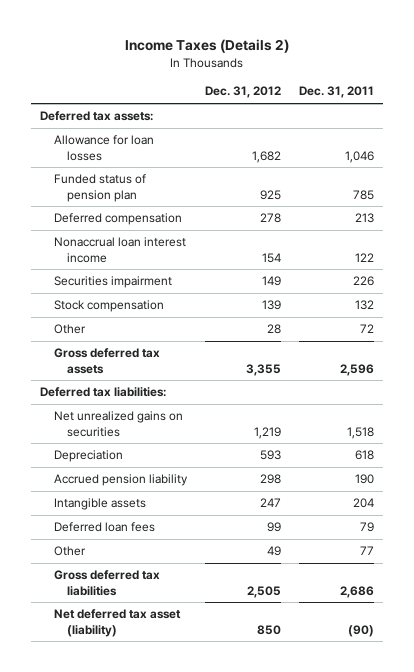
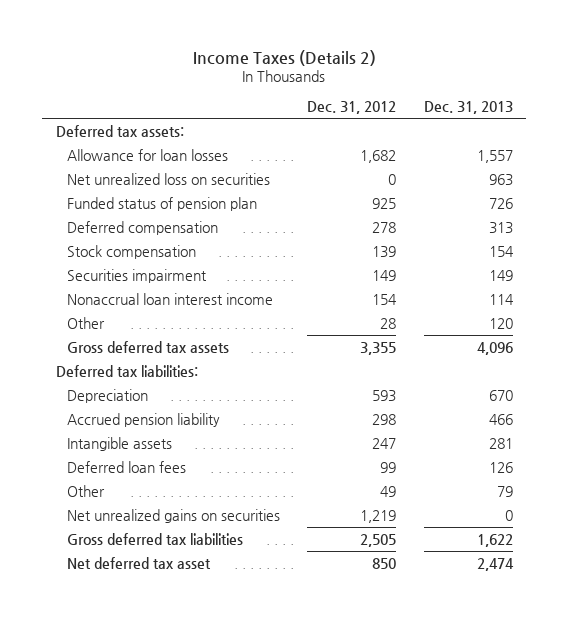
[298,86,374,99] Dec. 31, 2011 -> none
none -> [423,101,513,115] Dec. 31, 2013
none -> [67,172,271,185] Net unrealized loss on securities
[53,276,172,289] Securities impairment -> [67,268,208,283] Securities impairment
[53,237,186,263] Nonaccrual loan interest income -> [67,292,274,305] Nonaccrual loan interest income
[53,411,183,437] Net unrealized gains on securities -> [67,508,281,523] Net unrealized gains on securities
[53,609,181,637] Net deferred tax asset (liability) -> [67,556,212,569] Net deferred tax asset

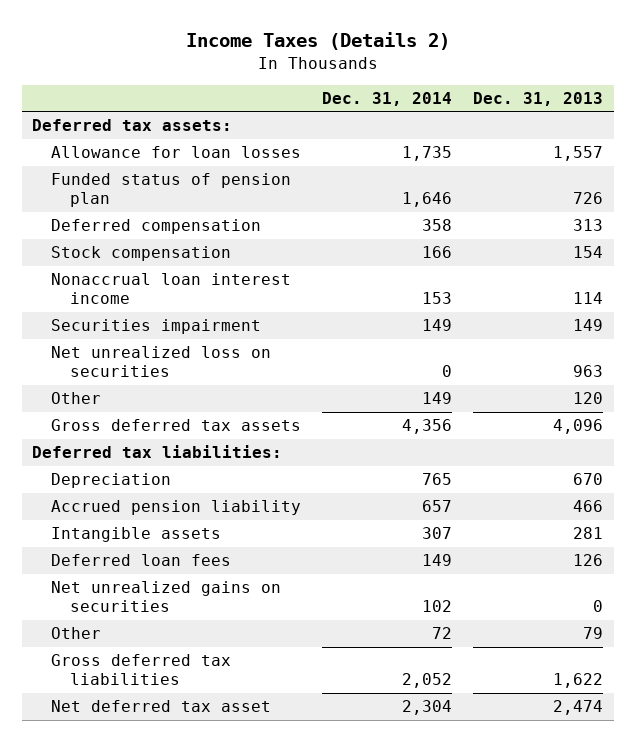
[307,101,397,115] Dec. 31, 2012 -> none
none -> [322,92,453,107] Dec. 31, 2014
[67,268,208,283] Securities impairment -> [51,319,262,335] Securities impairment
[67,172,271,185] Net unrealized loss on securities -> [51,346,272,378] Net unrealized loss on securities
[67,484,106,497] Other -> [51,627,102,640] Other

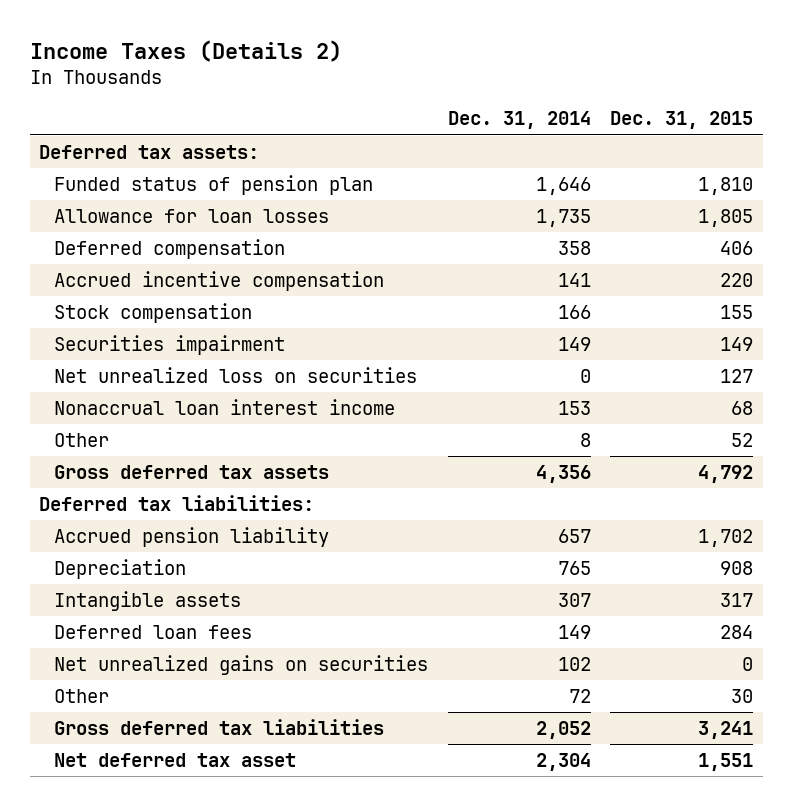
[473,92,604,107] Dec. 31, 2013 -> none
none -> [610,111,754,130] Dec. 31, 2015
[51,146,302,159] Allowance for loan losses -> [54,208,330,223] Allowance for loan losses
none -> [54,270,385,291] Accrued incentive compensation
[51,273,292,305] Nonaccrual loan interest income -> [54,398,396,415] Nonaccrual loan interest income
[422,392,453,405] 149 -> [579,432,591,447] 8
[51,473,172,489] Depreciation -> [54,558,187,579] Depreciation

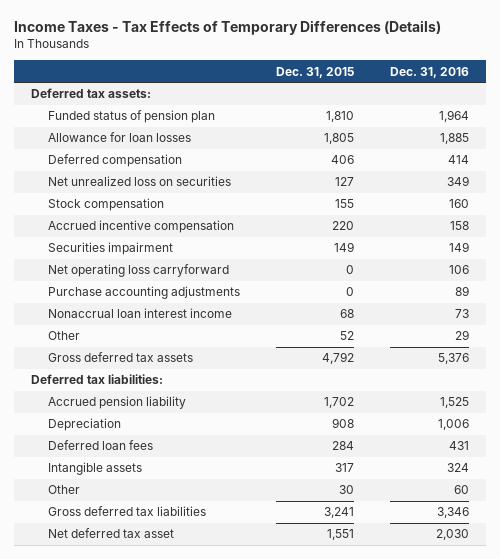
[29,39,342,62] Income Taxes (Details 2) -> [13,20,441,36] Income Taxes - Tax Effects of Temporary Differences (Details)
[447,111,591,130] Dec. 31, 2014 -> none
none -> [389,66,469,78] Dec. 31, 2016
[54,366,418,383] Net unrealized loss on securities -> [48,176,232,187] Net unrealized loss on securities
[54,270,385,291] Accrued incentive compensation -> [48,220,235,234] Accrued incentive compensation
none -> [48,264,230,278] Net operating loss carryforward
none -> [48,286,241,300] Purchase accounting adjustments
[54,654,429,675] Net unrealized gains on securities -> none
[54,590,242,611] Intangible assets -> [48,462,143,476] Intangible assets

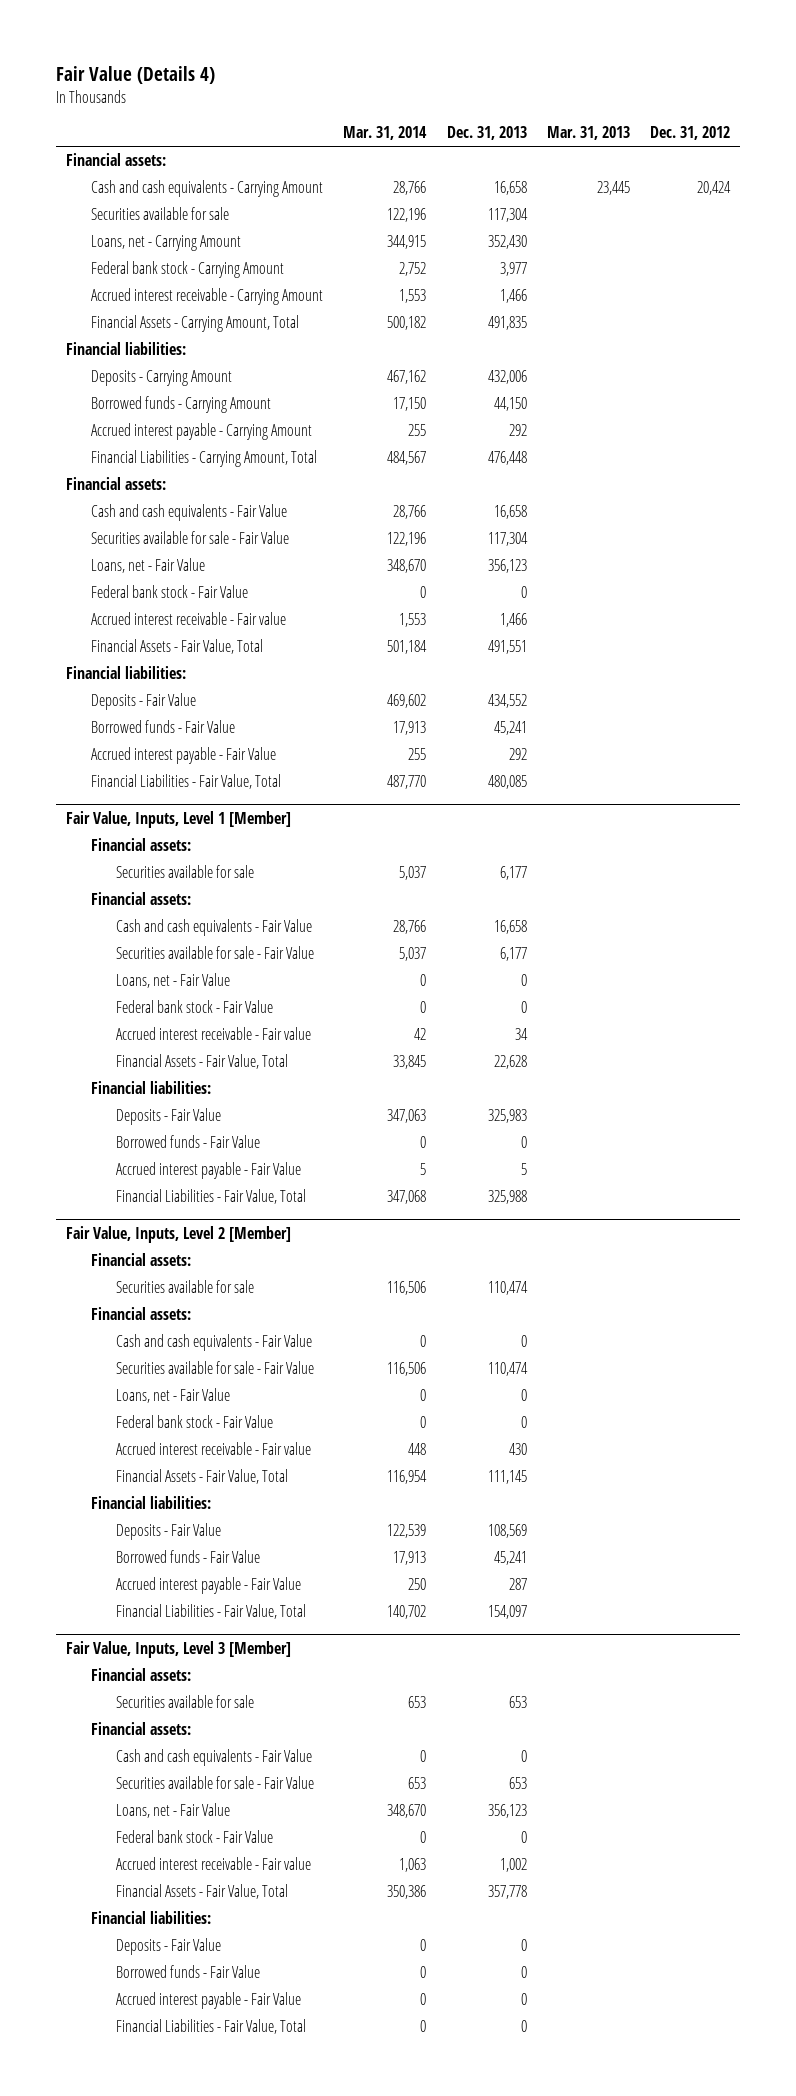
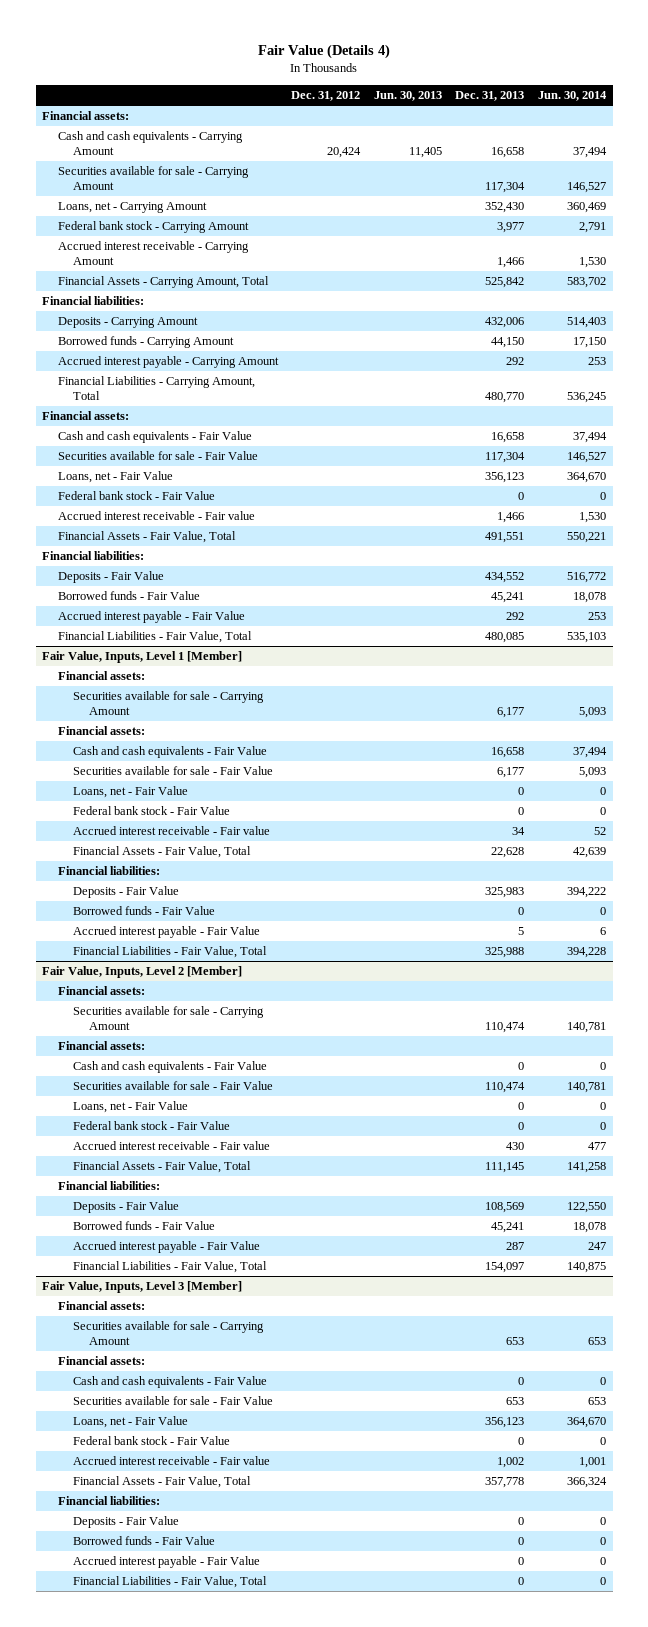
[343,126,428,141] Mar. 31, 2014 -> none
[547,126,631,141] Mar. 31, 2013 -> none
none -> [373,91,442,102] Jun. 30, 2013
none -> [537,91,607,102] Jun. 30, 2014
[91,207,230,221] Securities available for sale -> [57,166,249,190] Securities available for sale - Carrying Amount
[487,316,527,331] 491,835 -> [485,277,525,289] 525,842
[487,451,527,466] 476,448 -> [485,391,525,403] 480,770
[116,865,255,879] Securities available for sale -> [73,691,265,715] Securities available for sale - Carrying Amount
[116,1280,255,1294] Securities available for sale -> [73,1006,265,1030] Securities available for sale - Carrying Amount
[116,1695,255,1709] Securities available for sale -> [73,1321,265,1345] Securities available for sale - Carrying Amount

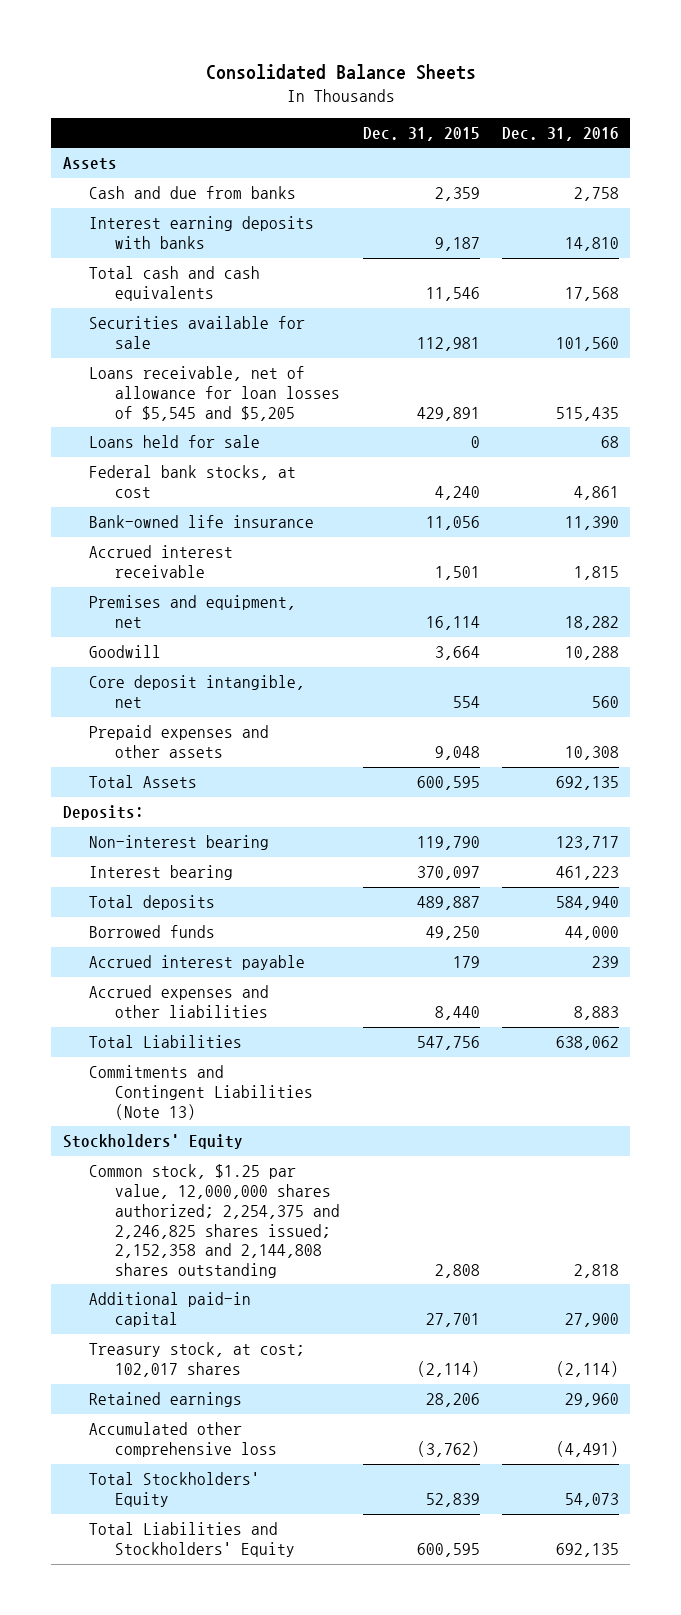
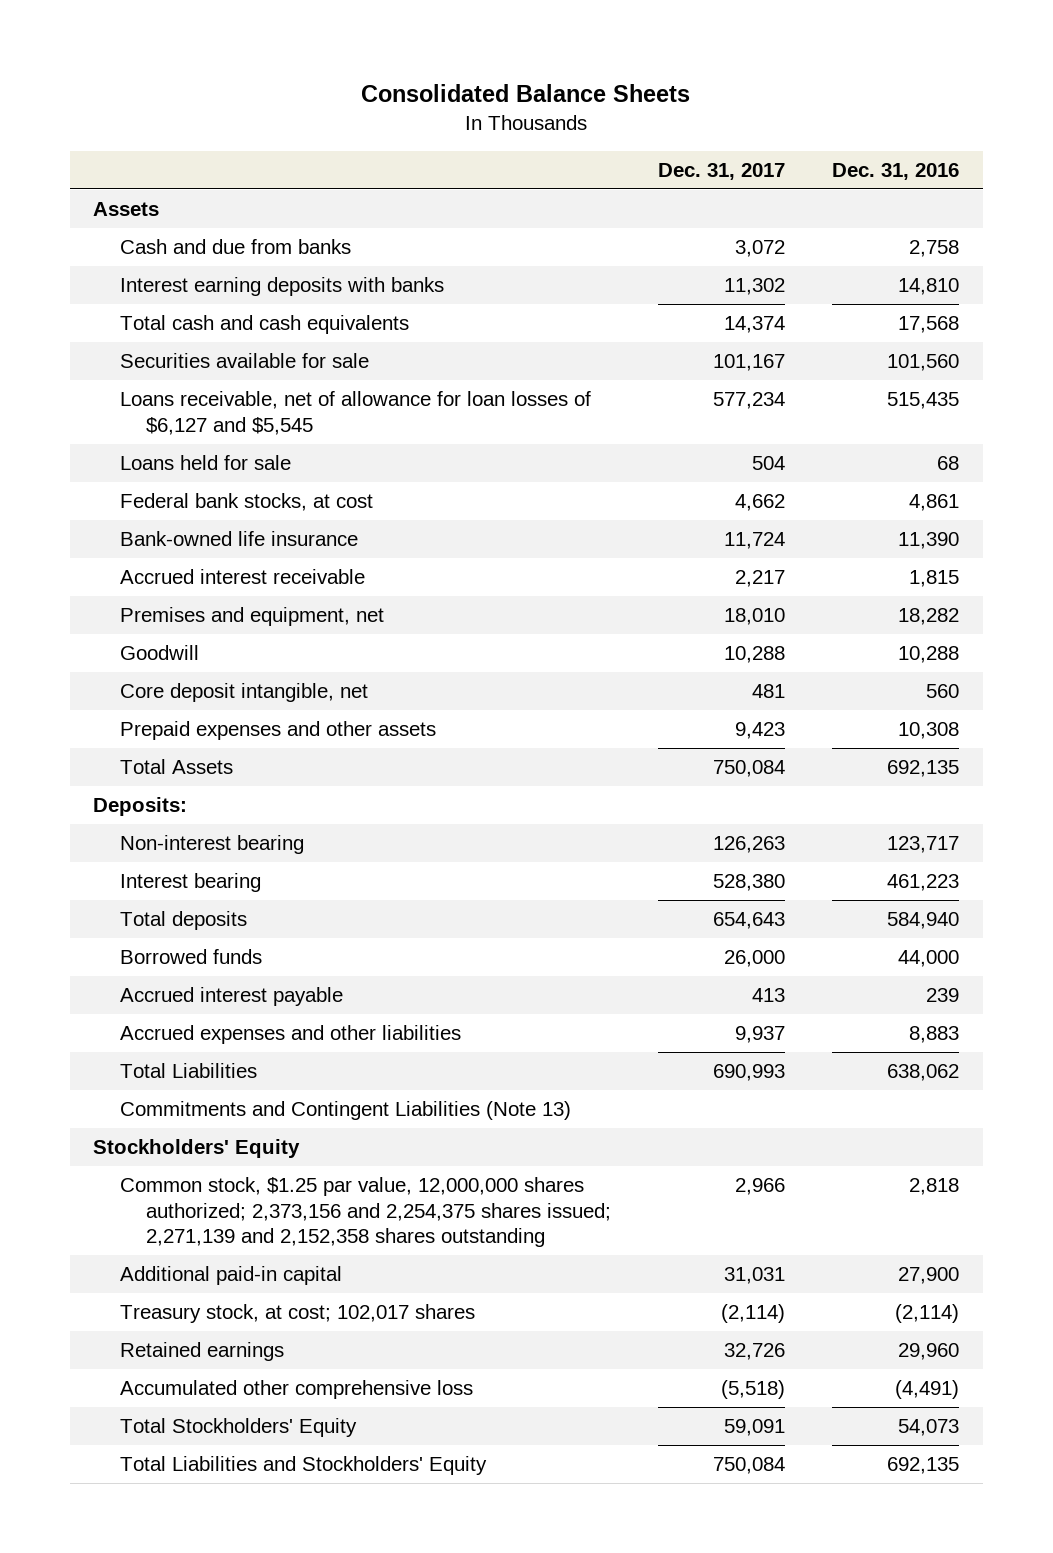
[362,126,480,141] Dec. 31, 2015 -> none
none -> [658,162,786,180] Dec. 31, 2017
[88,366,341,421] Loans receivable, net of allowance for loan losses of $5,545 and $5,205 -> [119,391,591,435] Loans receivable, net of allowance for loan losses of $6,127 and $5,545
[88,1164,341,1279] Common stock, $1.25 par value, 12,000,000 shares authorized; 2,254,375 and 2,246,825 shares issued; 2,152,358 and 2,144,808 shares outstanding -> [119,1177,611,1248] Common stock, $1.25 par value, 12,000,000 shares authorized; 2,373,156 and 2,254,375 shares issued; 2,271,139 and 2,152,358 shares outstanding

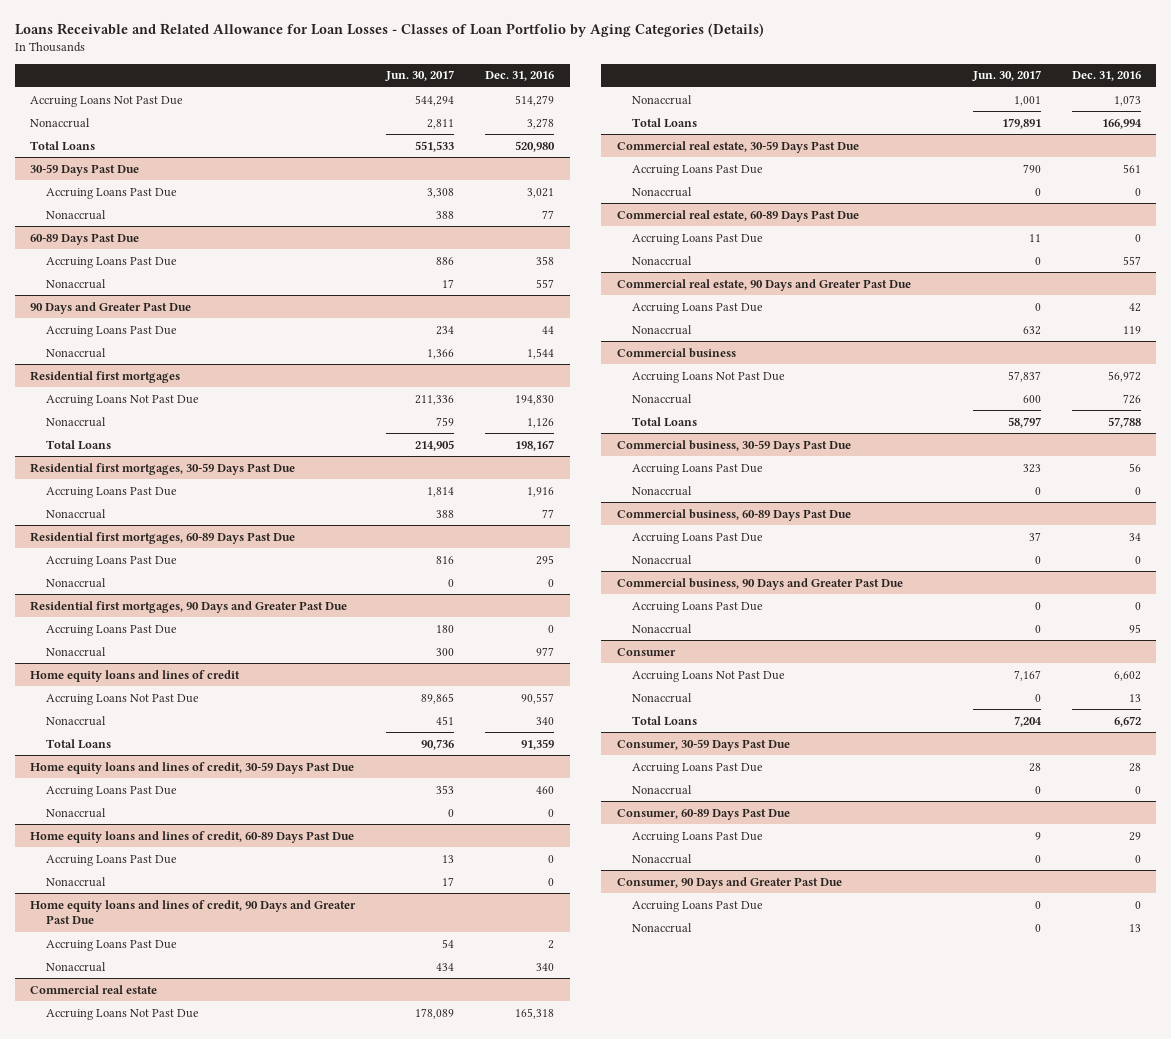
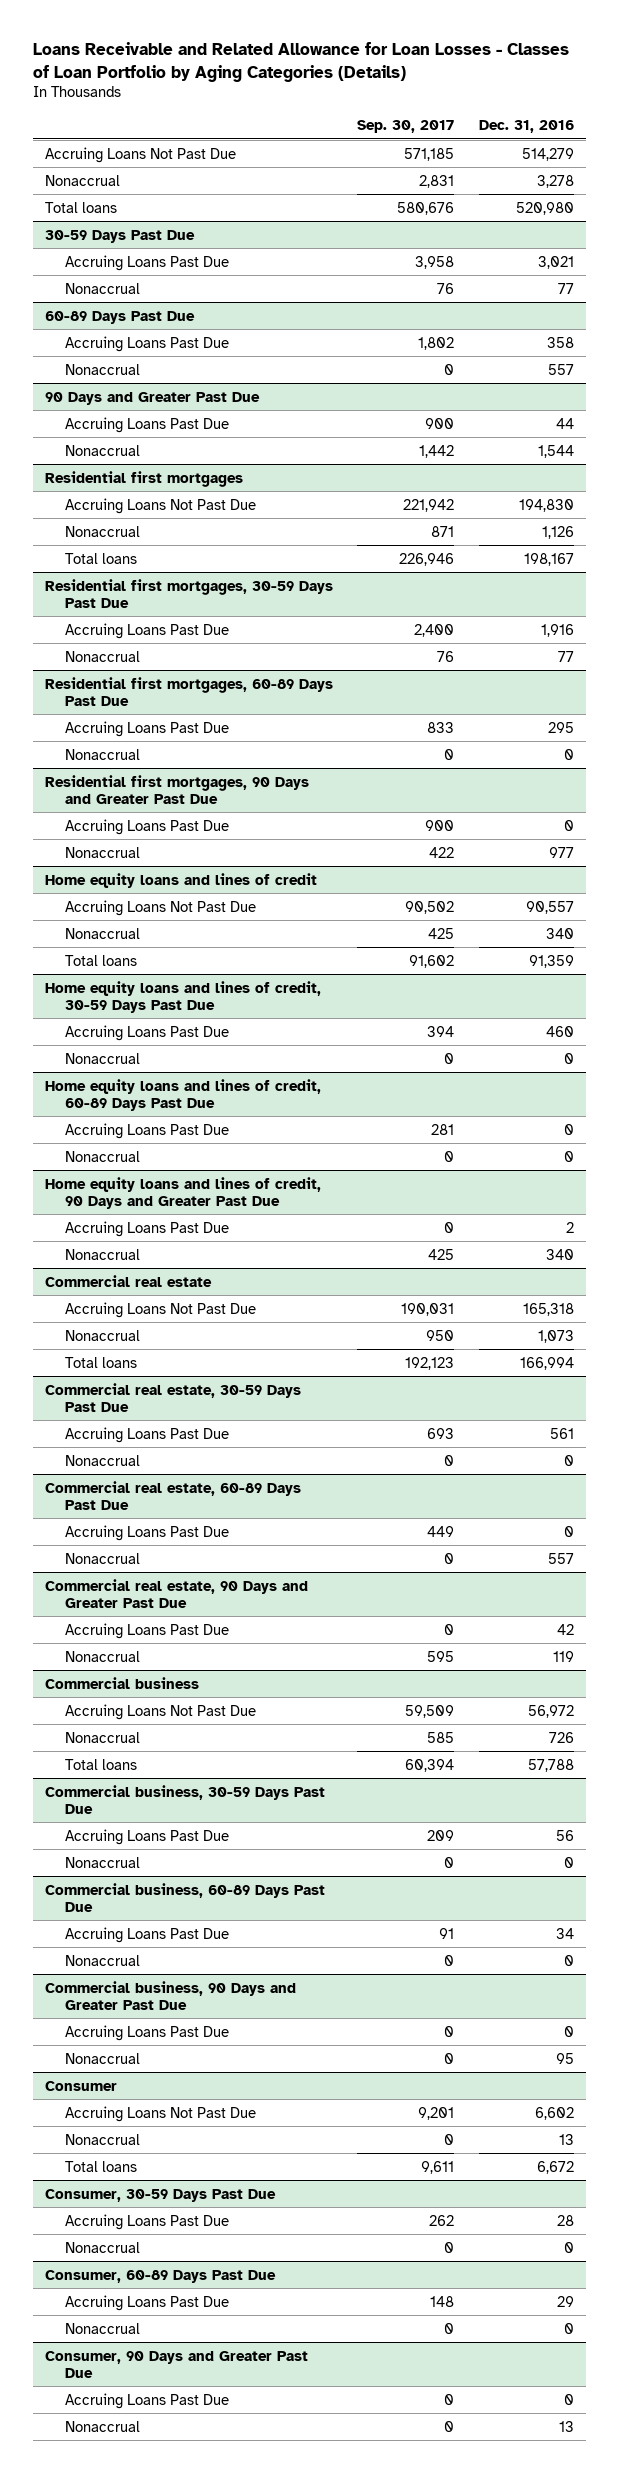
[385,70,455,82] Jun. 30, 2017 -> none
none -> [357,120,455,134] Sep. 30, 2017
[30,140,96,151] Total Loans -> [44,201,117,213] Total loans
[45,439,111,450] Total Loans -> [64,552,137,564] Total loans
[45,738,111,749] Total Loans -> [64,954,137,966] Total loans
[632,117,698,128] Total Loans -> [64,1356,137,1368] Total loans
[632,416,698,427] Total Loans -> [64,1758,137,1770] Total loans
[632,715,698,726] Total Loans -> [64,2160,137,2172] Total loans

